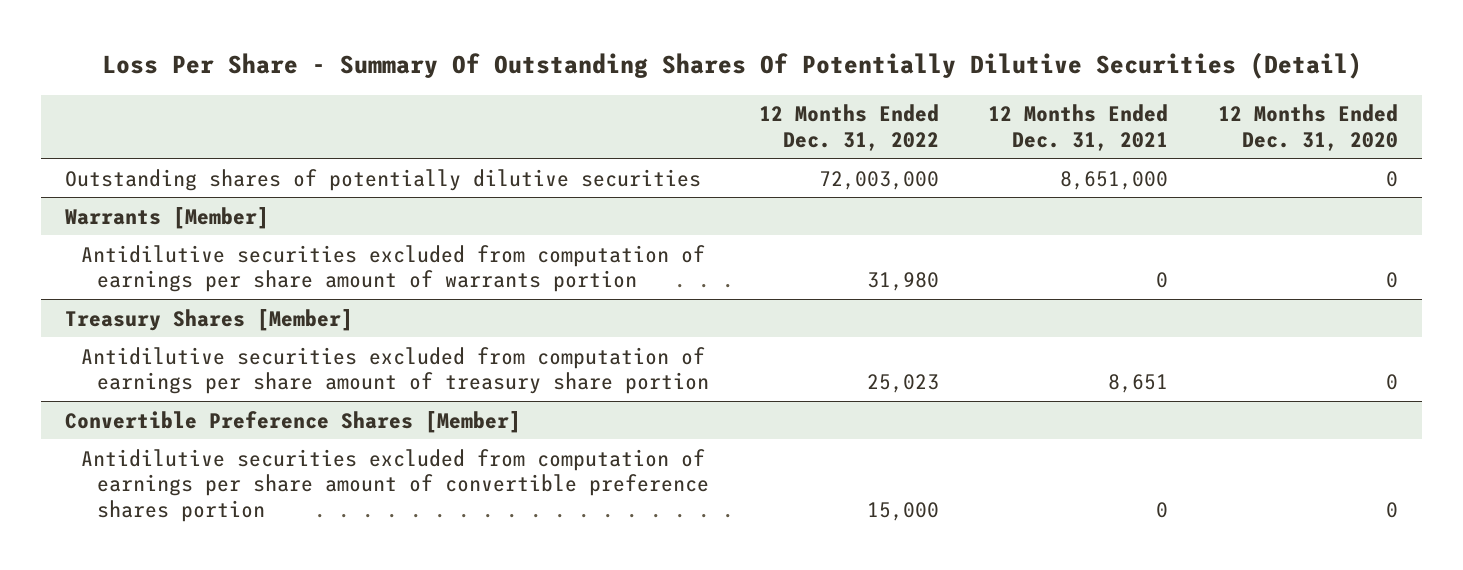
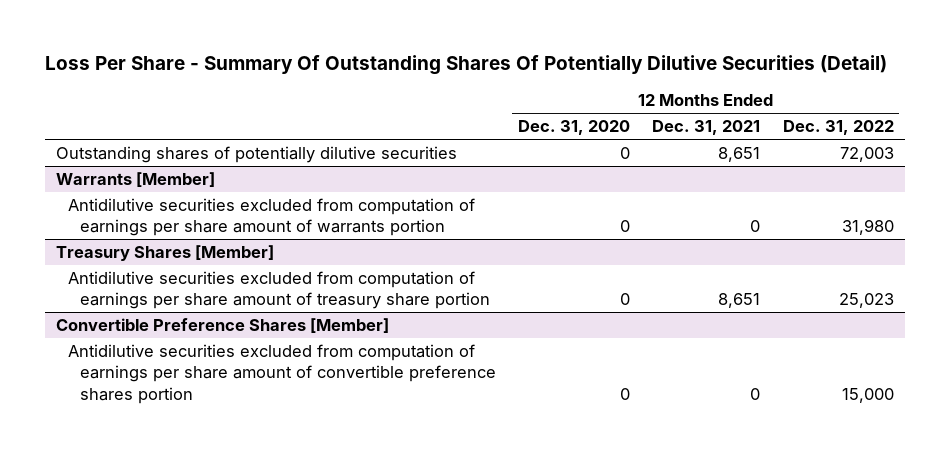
[818,170,939,190] 72,003,000 -> [839,147,894,163] 72,003
[1060,170,1169,190] 8,651,000 -> [718,147,761,163] 8,651

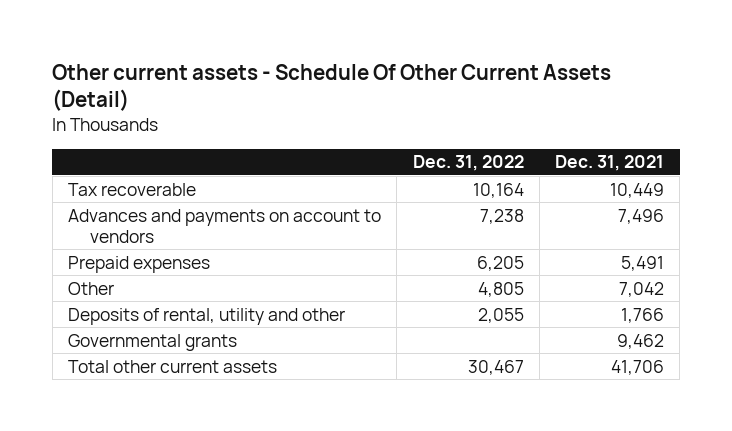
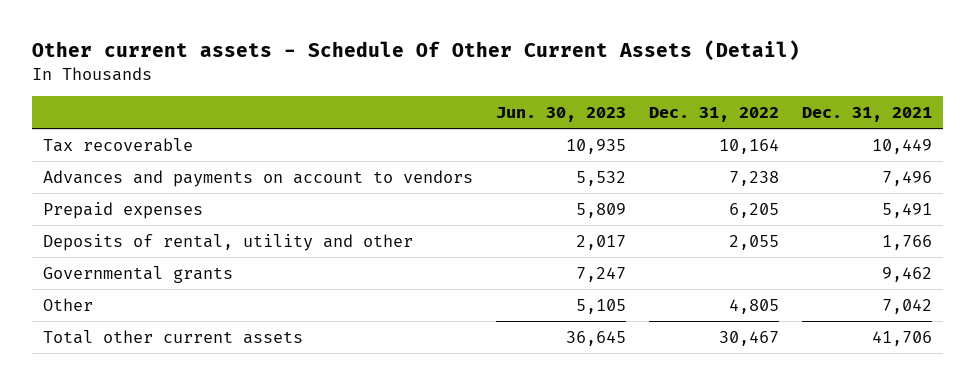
none -> [496,107,627,123] Jun. 30, 2023
[68,281,115,295] Other -> [43,297,94,311] Other

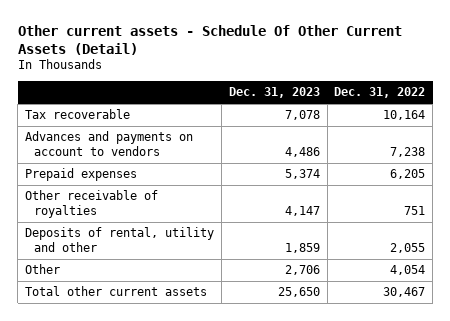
[496,107,627,123] Jun. 30, 2023 -> none
[801,107,932,123] Dec. 31, 2021 -> none
none -> [228,87,320,99] Dec. 31, 2023
none -> [24,190,158,218] Other receivable of royalties
[43,265,234,283] Governmental grants -> none
[729,298,780,314] 4,805 -> [390,265,426,276] 4,054

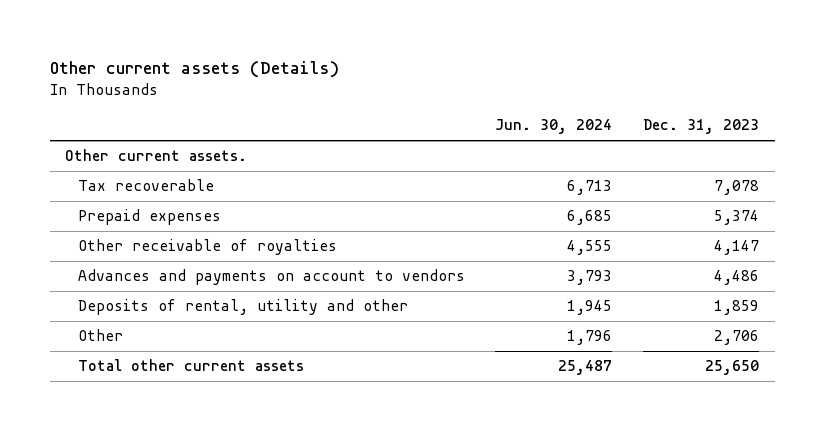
[17,24,402,55] Other current assets - Schedule Of Other Current Assets (Detail) -> [50,60,340,78] Other current assets (Details)
[334,87,426,99] Dec. 31, 2022 -> none
none -> [495,119,613,135] Jun. 30, 2024
none -> [65,149,248,162] Other current assets.
[24,131,193,156] Advances and payments on account to vendors -> [77,269,465,286] Advances and payments on account to vendors

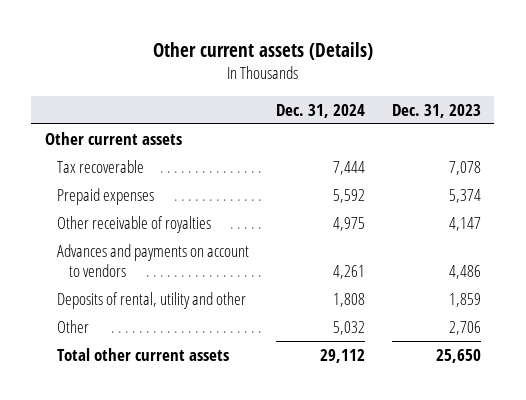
[495,119,613,135] Jun. 30, 2024 -> none
none -> [275,103,365,118] Dec. 31, 2024
[65,149,248,162] Other current assets. -> [44,131,182,145] Other current assets

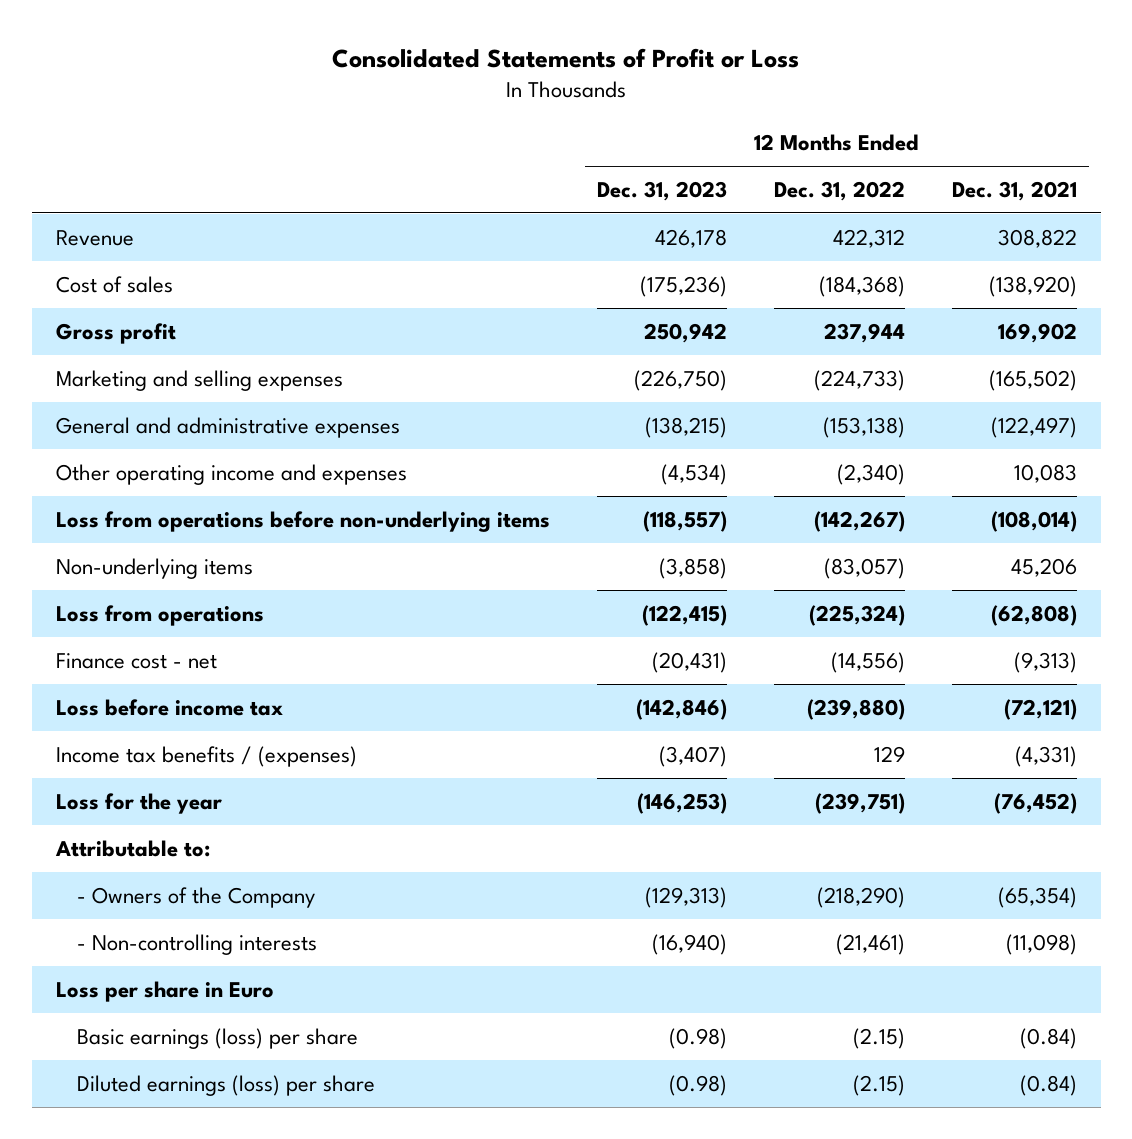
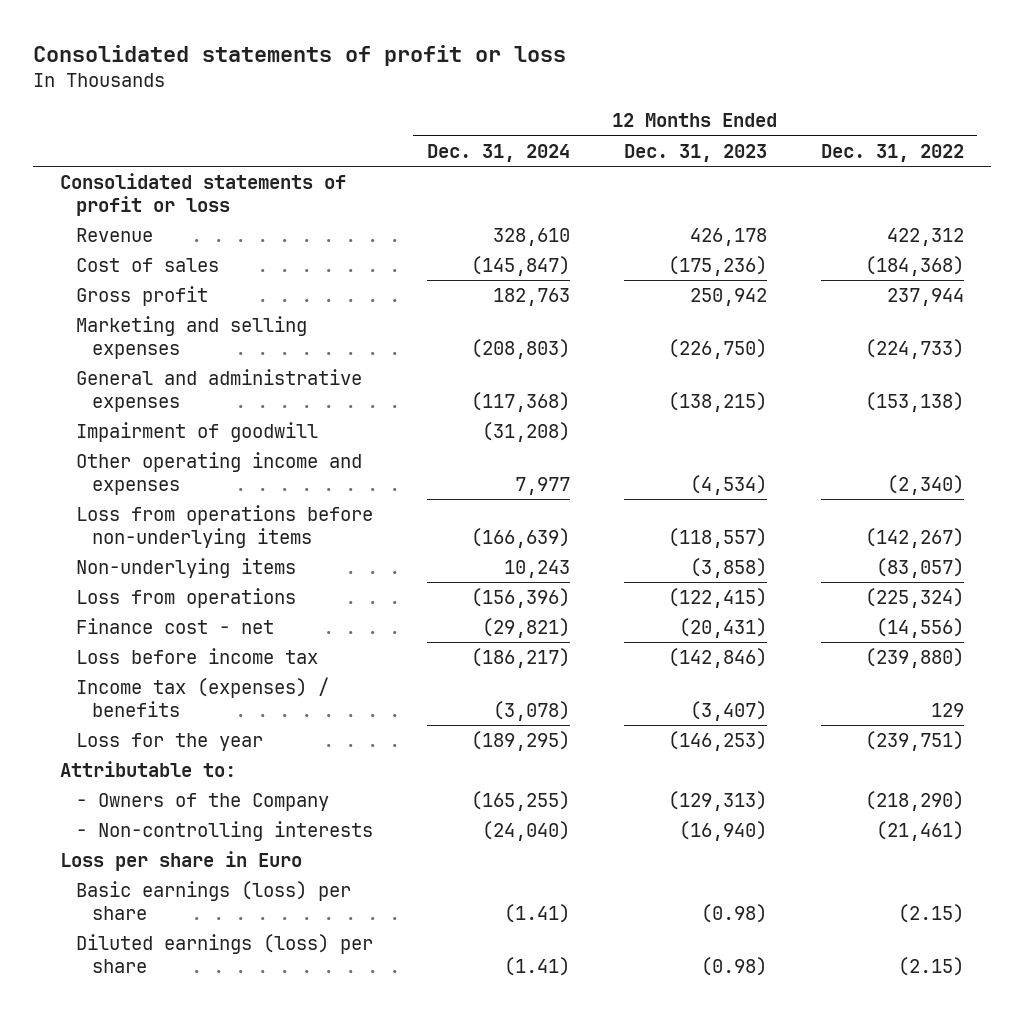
[332,47,800,68] Consolidated Statements of Profit or Loss -> [32,44,566,66] Consolidated statements of profit or loss
[951,180,1077,201] Dec. 31, 2021 -> none
none -> [426,143,570,162] Dec. 31, 2024
none -> [59,172,346,216] Consolidated statements of profit or loss
none -> [75,421,318,442] Impairment of goodwill
[55,745,357,767] Income tax benefits / (expenses) -> [75,676,329,717] Income tax (expenses) / benefits

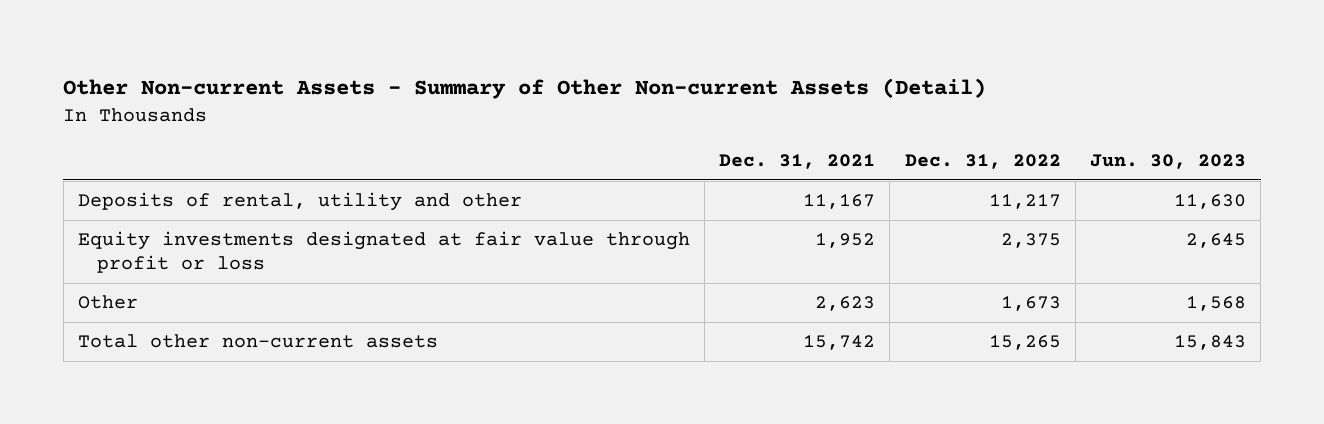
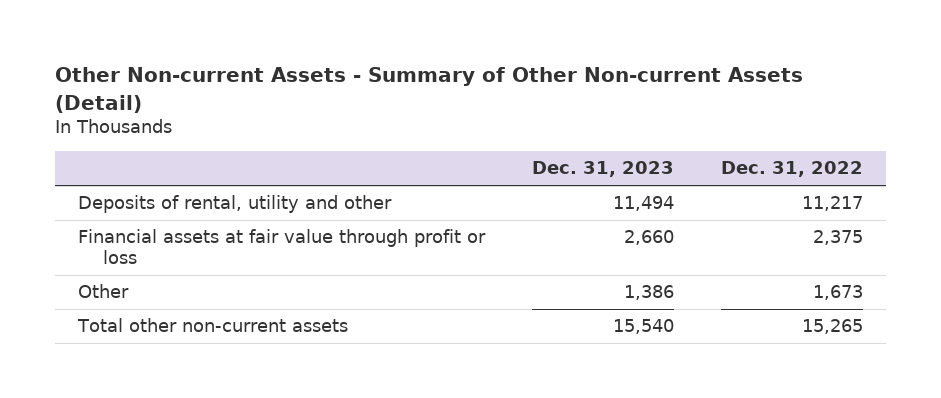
[719,153,876,169] Dec. 31, 2021 -> none
[1090,153,1247,169] Jun. 30, 2023 -> none
none -> [532,161,675,178] Dec. 31, 2023
[77,231,690,274] Equity investments designated at fair value through profit or loss -> [78,229,487,265] Financial assets at fair value through profit or loss

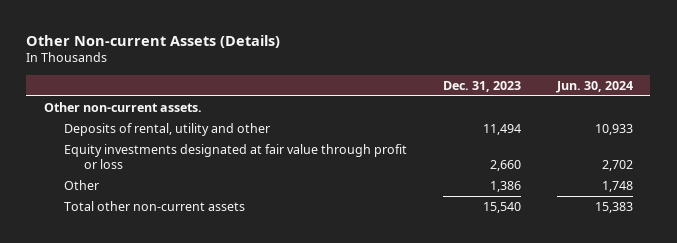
[55,67,804,113] Other Non-current Assets - Summary of Other Non-current Assets (Detail) -> [26,34,281,48] Other Non-current Assets (Details)
[720,161,863,178] Dec. 31, 2022 -> none
none -> [555,80,633,93] Jun. 30, 2024
none -> [44,102,203,113] Other non-current assets.
[78,229,487,265] Financial assets at fair value through profit or loss -> [64,144,408,169] Equity investments designated at fair value through profit or loss

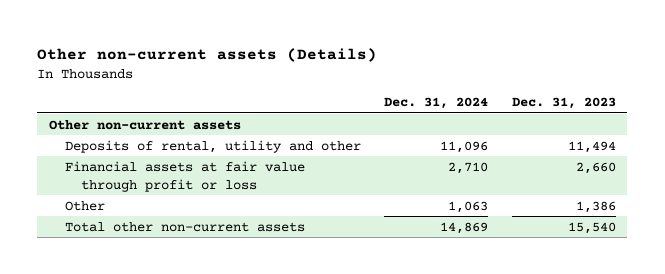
[26,34,281,48] Other Non-current Assets (Details) -> [37,47,378,62] Other non-current assets (Details)
[555,80,633,93] Jun. 30, 2024 -> none
none -> [384,97,489,110] Dec. 31, 2024
[44,102,203,113] Other non-current assets. -> [48,119,241,130] Other non-current assets
[64,144,408,169] Equity investments designated at fair value through profit or loss -> [65,160,306,192] Financial assets at fair value through profit or loss

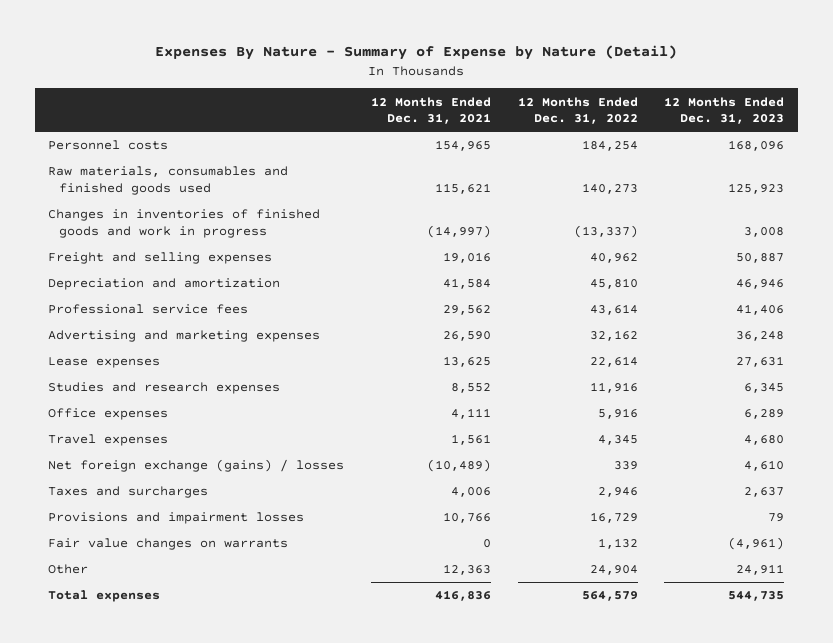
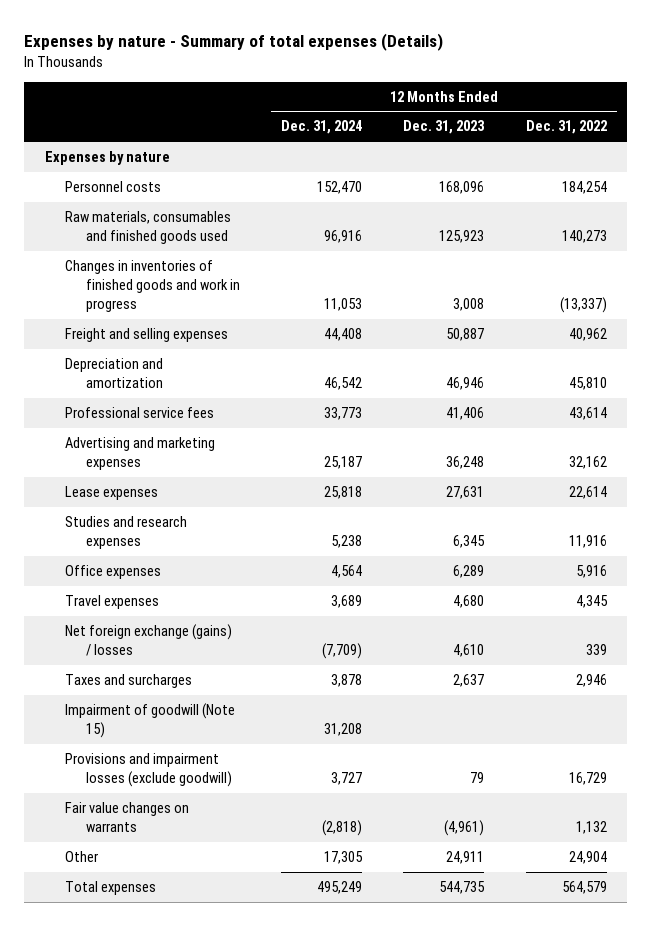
[155,45,678,61] Expenses By Nature - Summary of Expense by Nature (Detail) -> [24,33,444,52] Expenses by nature - Summary of total expenses (Details)
[371,96,492,125] 12 Months Ended Dec. 31, 2021 -> none
none -> [280,120,362,135] Dec. 31, 2024
none -> [45,151,171,166] Expenses by nature
none -> [65,703,236,738] Impairment of goodwill (Note 15)
[48,512,305,525] Provisions and impairment losses -> [65,753,232,787] Provisions and impairment losses (exclude goodwill)

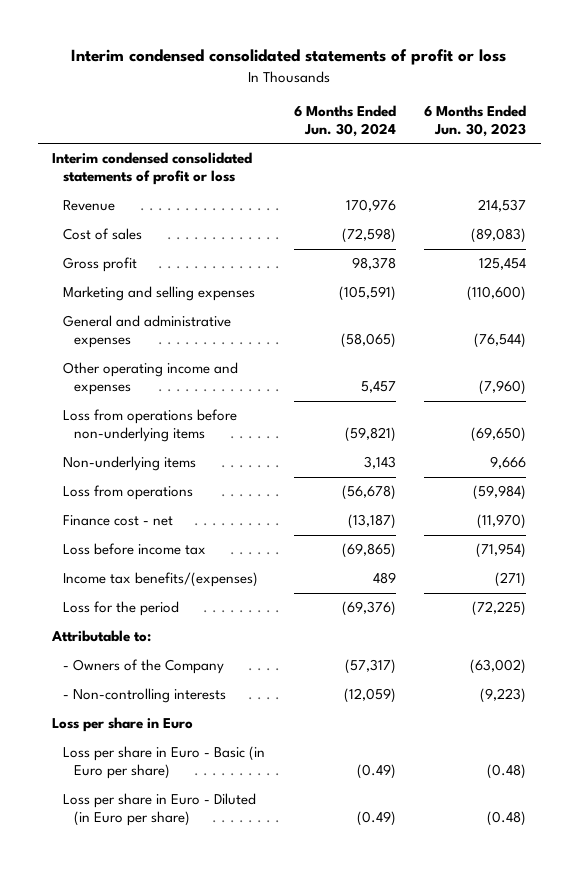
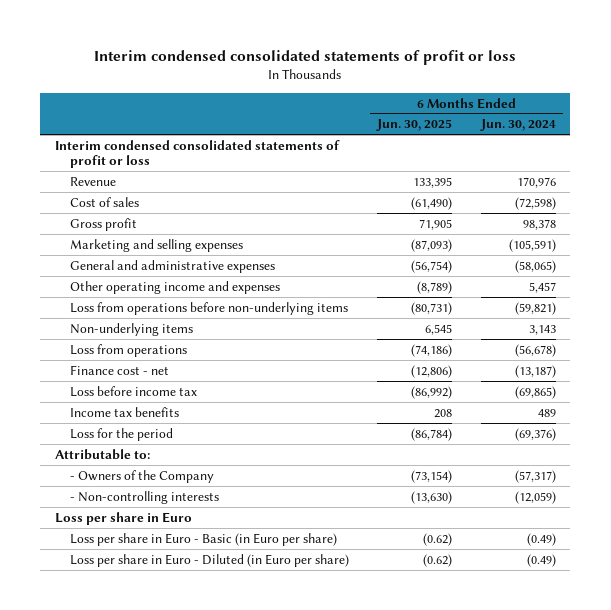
[424,104,527,137] 6 Months Ended Jun. 30, 2023 -> none
none -> [376,119,453,132] Jun. 30, 2025
[63,572,259,588] Income tax benefits/(expenses) -> [69,406,179,417] Income tax benefits

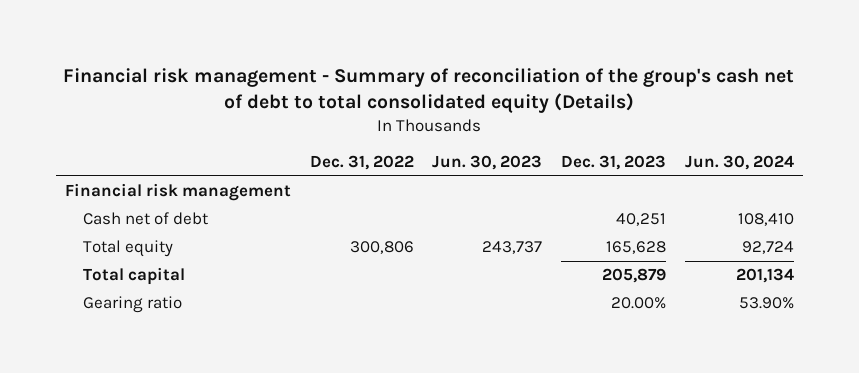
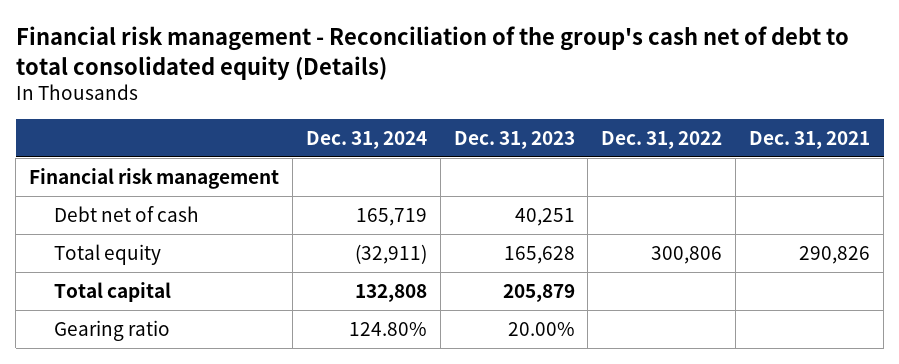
[63,68,795,114] Financial risk management - Summary of reconciliation of the group's cash net of debt to total consolidated equity (Details) -> [15,26,849,80] Financial risk management - Reconciliation of the group's cash net of debt to total consolidated equity (Details)
[432,155,543,171] Jun. 30, 2023 -> none
[684,155,794,171] Jun. 30, 2024 -> none
none -> [305,130,427,149] Dec. 31, 2024
none -> [749,130,871,149] Dec. 31, 2021
[82,212,208,226] Cash net of debt -> [53,205,199,222] Debt net of cash

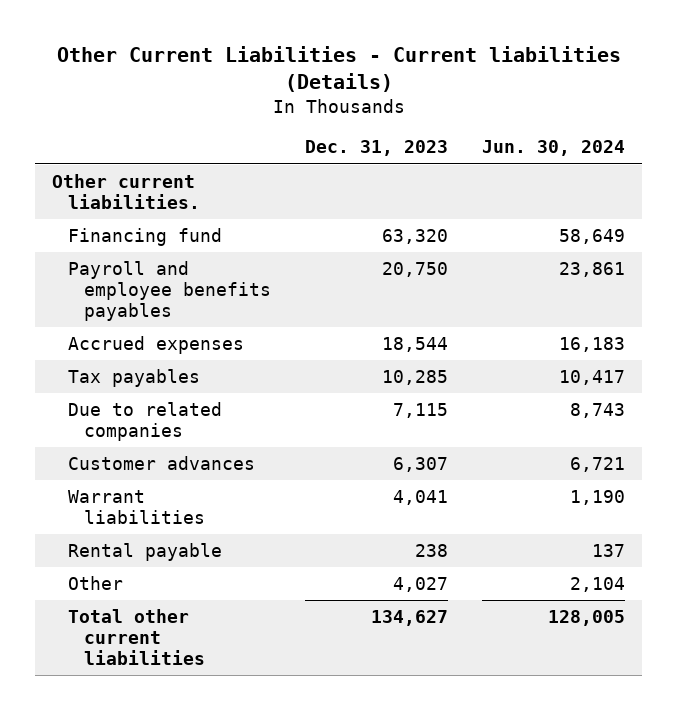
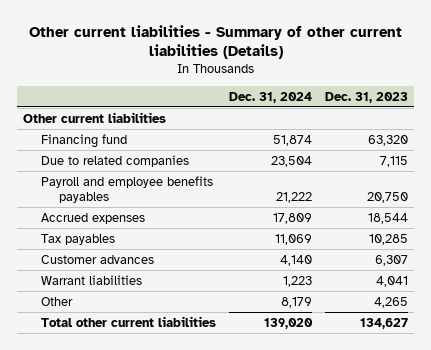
[56,46,621,93] Other Current Liabilities - Current liabilities (Details) -> [28,24,402,60] Other current liabilities - Summary of other current liabilities (Details)
[482,140,626,157] Jun. 30, 2024 -> none
none -> [228,91,312,103] Dec. 31, 2024
[51,174,200,209] Other current liabilities. -> [23,111,167,123] Other current liabilities
[67,402,222,441] Due to related companies -> [41,154,190,167] Due to related companies
[67,543,222,562] Rental payable -> none
[393,577,449,593] 4,027 -> [373,296,408,308] 4,265

